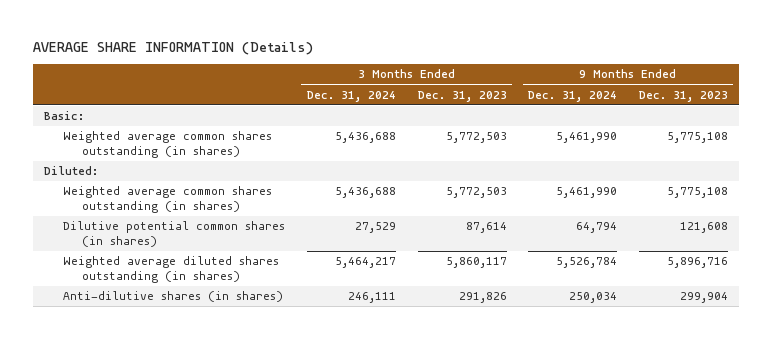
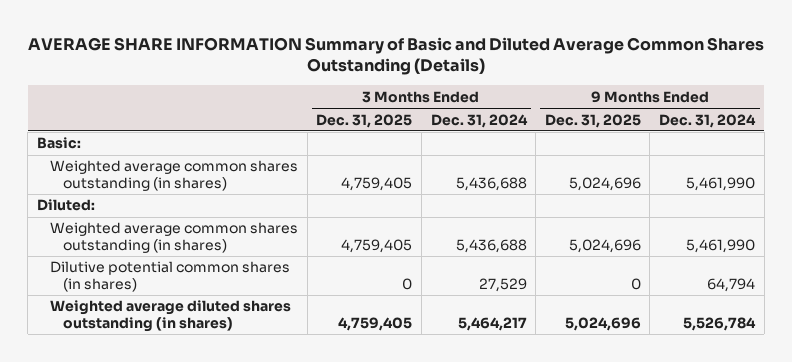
[33,42,314,56] AVERAGE SHARE INFORMATION (Details) -> [28,36,765,76] AVERAGE SHARE INFORMATION Summary of Basic and Diluted Average Common Shares Outstanding (Details)
[417,90,507,102] Dec. 31, 2023 -> none
[639,90,729,102] Dec. 31, 2023 -> none
none -> [316,113,413,128] Dec. 31, 2025
none -> [544,113,641,128] Dec. 31, 2025
[63,291,284,303] Anti-dilutive shares (in shares) -> none

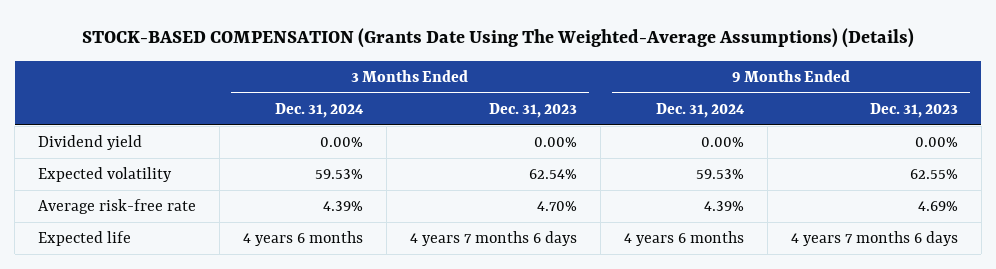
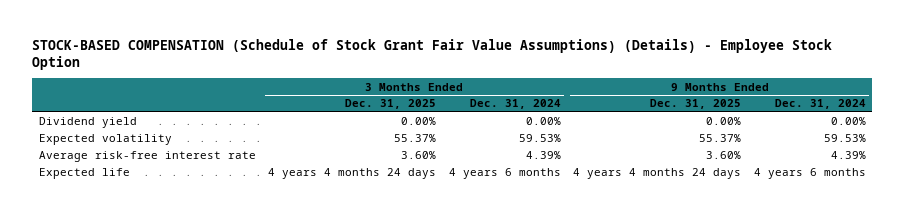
[82,27,915,48] STOCK-BASED COMPENSATION (Grants Date Using The Weighted-Average Assumptions) (Details) -> [32,38,833,71] STOCK-BASED COMPENSATION (Schedule of Stock Grant Fair Value Assumptions) (Details) - Employee Stock Option
[489,102,578,118] Dec. 31, 2023 -> none
[869,102,958,118] Dec. 31, 2023 -> none
none -> [345,99,437,110] Dec. 31, 2025
none -> [650,99,742,110] Dec. 31, 2025
[38,199,197,215] Average risk-free rate -> [38,151,256,163] Average risk-free interest rate

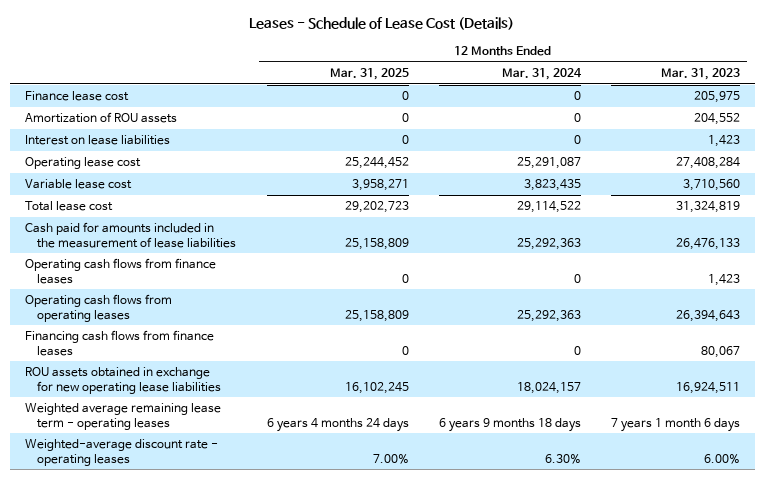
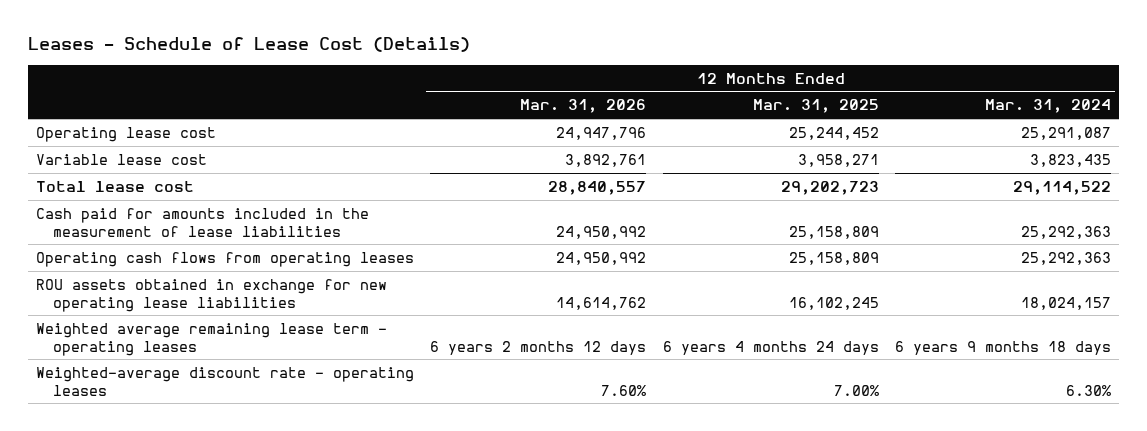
[660,67,740,80] Mar. 31, 2023 -> none
none -> [520,99,647,114] Mar. 31, 2026
[25,91,130,102] Finance lease cost -> none
[25,112,178,124] Amortization of ROU assets -> none
[25,135,171,146] Interest on lease liabilities -> none
[25,258,217,284] Operating cash flows from finance leases -> none
[25,330,215,356] Financing cash flows from finance leases -> none

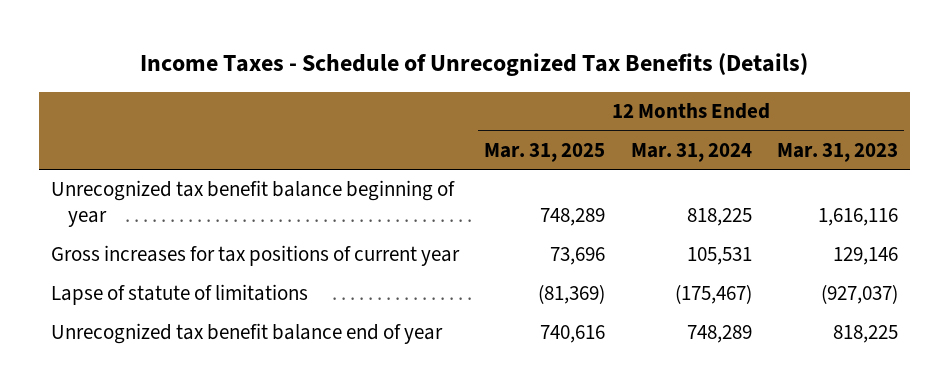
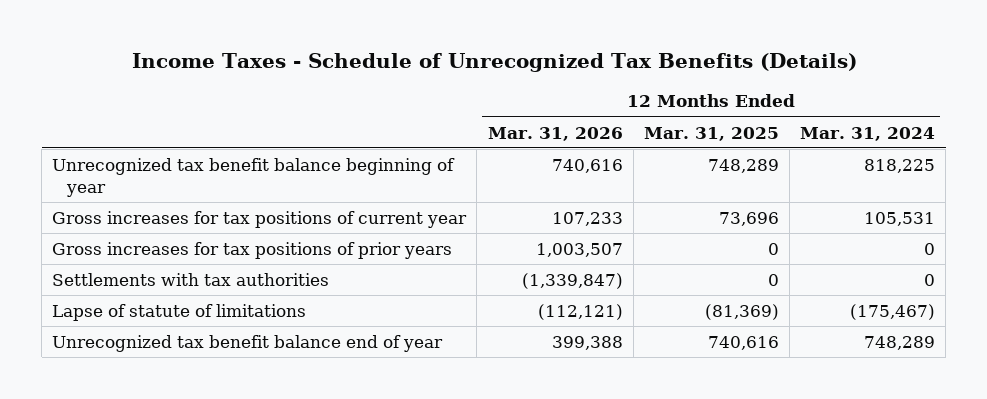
[776,142,898,162] Mar. 31, 2023 -> none
none -> [487,126,623,141] Mar. 31, 2026
none -> [52,241,453,259] Gross increases for tax positions of prior years
none -> [52,272,330,286] Settlements with tax authorities

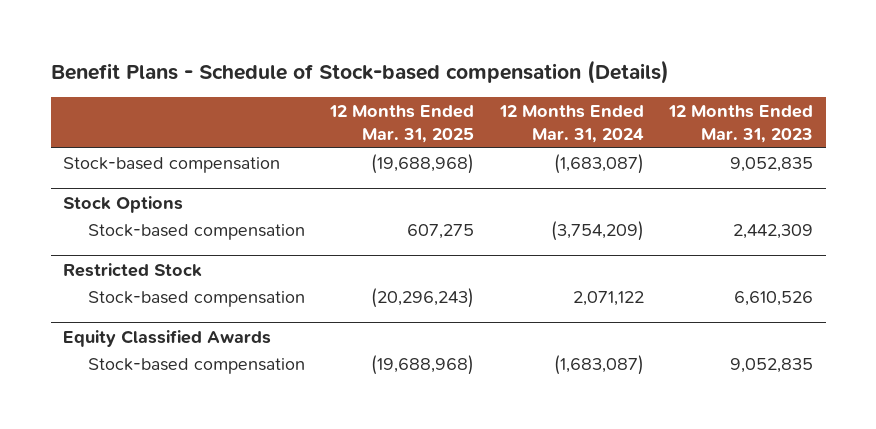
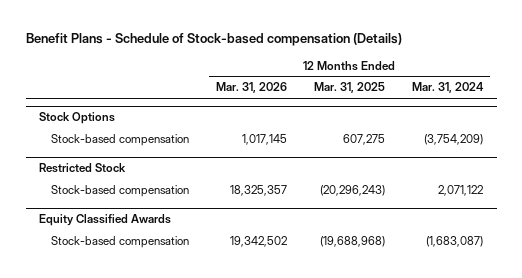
[667,105,813,144] 12 Months Ended Mar. 31, 2023 -> none
none -> [215,82,287,94] Mar. 31, 2026
[63,156,281,173] Stock-based compensation -> none

